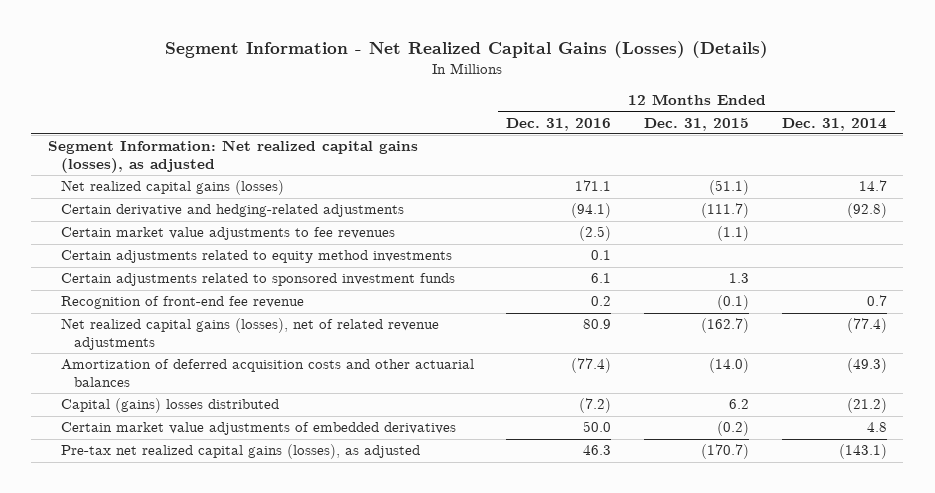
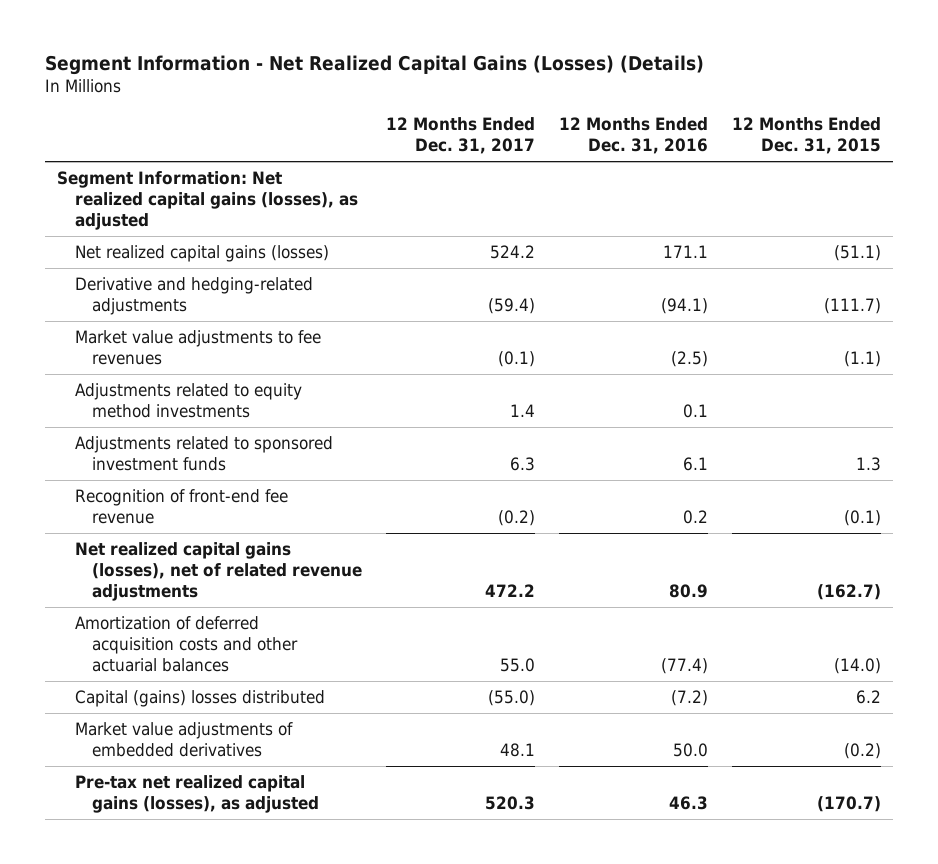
[781,117,887,131] Dec. 31, 2014 -> none
none -> [386,117,536,155] 12 Months Ended Dec. 31, 2017
[60,204,404,218] Certain derivative and hedging-related adjustments -> [74,276,313,315] Derivative and hedging-related adjustments
[60,227,395,241] Certain market value adjustments to fee revenues -> [74,329,321,365] Market value adjustments to fee revenues
[60,250,452,264] Certain adjustments related to equity method investments -> [74,382,302,418] Adjustments related to equity method investments
[60,273,455,287] Certain adjustments related to sponsored investment funds -> [74,435,333,471] Adjustments related to sponsored investment funds
[60,422,456,436] Certain market value adjustments of embedded derivatives -> [74,721,293,757] Market value adjustments of embedded derivatives

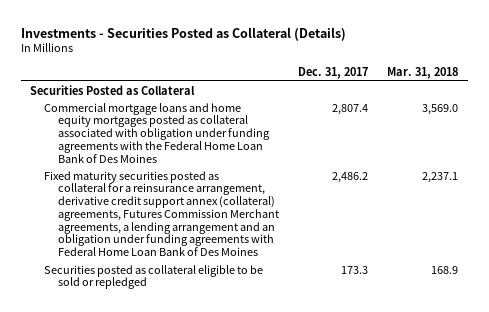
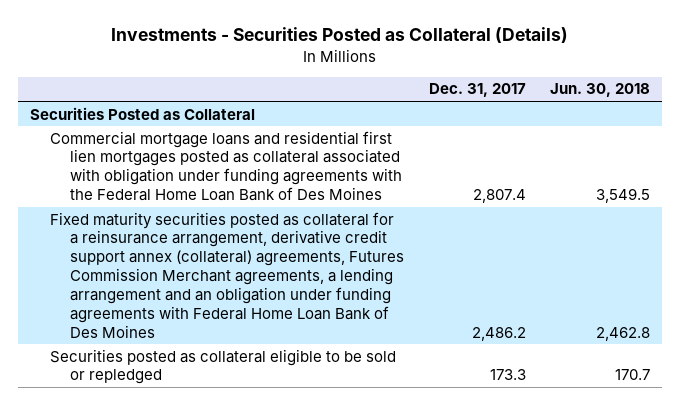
[387,67,459,80] Mar. 31, 2018 -> none
none -> [550,83,651,98] Jun. 30, 2018
[44,102,270,163] Commercial mortgage loans and home equity mortgages posted as collateral associated with obligation under funding agreements with the Federal Home Loan Bank of Des Moines -> [50,130,403,202] Commercial mortgage loans and residential first lien mortgages posted as collateral associated with obligation under funding agreements with the Federal Home Loan Bank of Des Moines

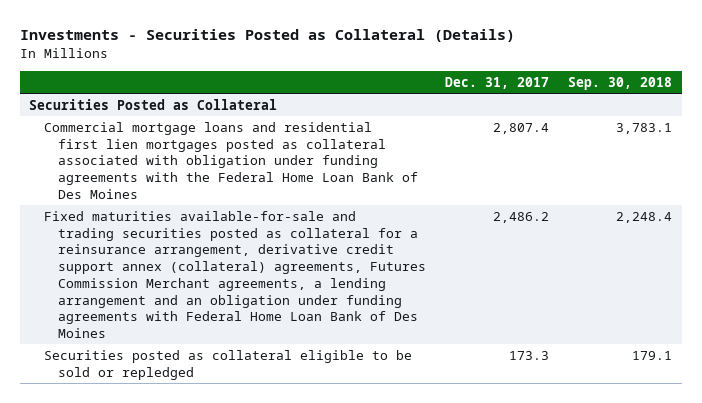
[550,83,651,98] Jun. 30, 2018 -> none
none -> [568,77,673,91] Sep. 30, 2018
[50,211,405,338] Fixed maturity securities posted as collateral for a reinsurance arrangement, derivative credit support annex (collateral) agreements, Futures Commission Merchant agreements, a lending arrangement and an obligation under funding agreements with Federal Home Loan Bank of Des Moines -> [43,210,427,339] Fixed maturities available-for-sale and trading securities posted as collateral for a reinsurance arrangement, derivative credit support annex (collateral) agreements, Futures Commission Merchant agreements, a lending arrangement and an obligation under funding agreements with Federal Home Loan Bank of Des Moines

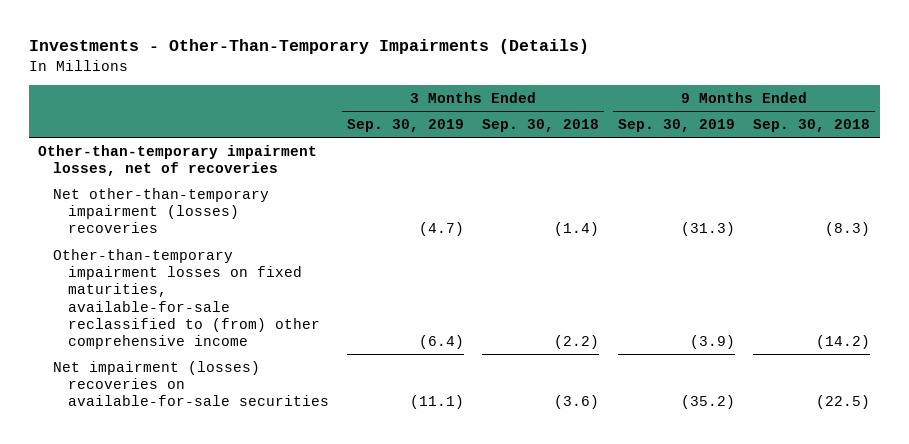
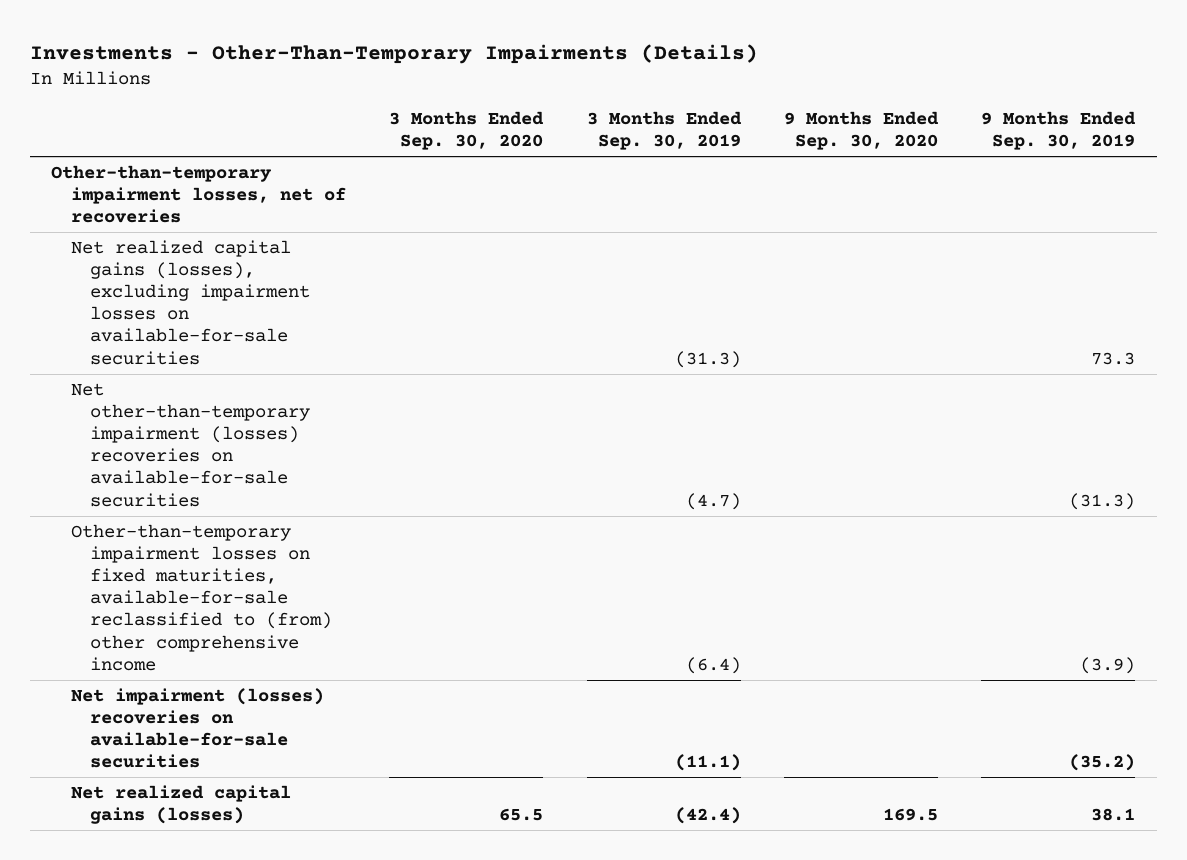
[482,119,600,133] Sep. 30, 2018 -> none
[753,119,871,133] Sep. 30, 2018 -> none
none -> [389,111,545,151] 3 Months Ended Sep. 30, 2020
none -> [783,111,939,151] 9 Months Ended Sep. 30, 2020
none -> [70,239,311,365] Net realized capital gains (losses), excluding impairment losses on available-for-sale securities
[52,187,269,234] Net other-than-temporary impairment (losses) recoveries -> [70,382,311,507] Net other-than-temporary impairment (losses) recoveries on available-for-sale securities
none -> [70,784,291,825] Net realized capital gains (losses)

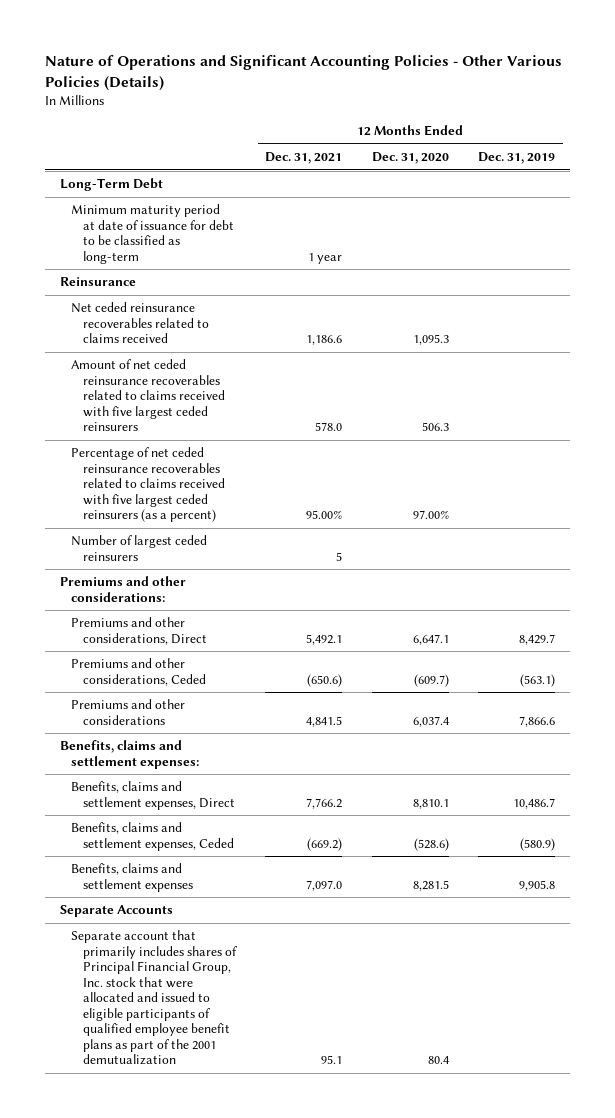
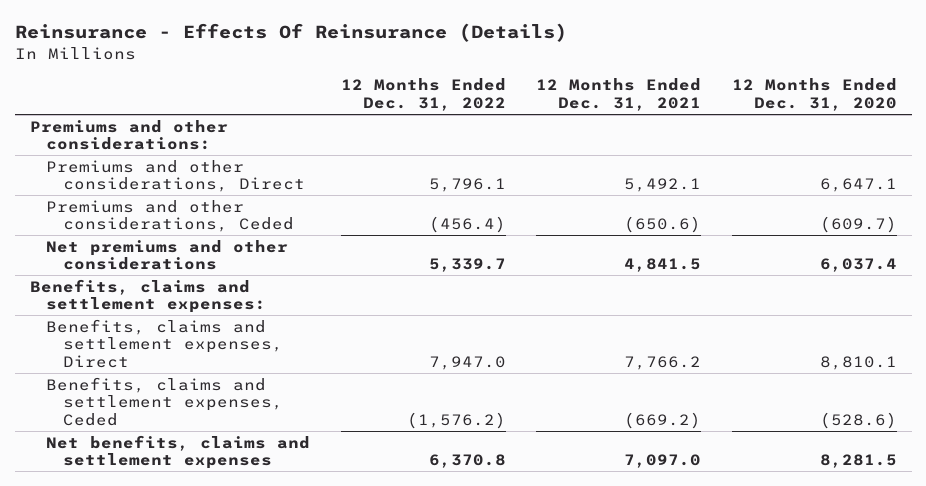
[44,54,562,91] Nature of Operations and Significant Accounting Policies - Other Various Policies (Details) -> [14,23,567,43] Reinsurance - Effects Of Reinsurance (Details)
[478,152,556,165] Dec. 31, 2019 -> none
none -> [340,78,506,112] 12 Months Ended Dec. 31, 2022
[59,178,163,192] Long-Term Debt -> none
[71,204,234,264] Minimum maturity period at date of issuance for debt to be classified as long-term -> none
[59,277,136,287] Reinsurance -> none
[71,302,209,344] Net ceded reinsurance recoverables related to claims received -> none
[71,359,225,432] Amount of net ceded reinsurance recoverables related to claims received with five largest ceded reinsurers -> none
[71,447,225,523] Percentage of net ceded reinsurance recoverables related to claims received with five largest ceded reinsurers (as a percent) -> none
[71,535,208,561] Number of largest ceded reinsurers -> none
[71,699,186,725] Premiums and other considerations -> [46,239,289,271] Net premiums and other considerations
[59,905,173,918] Separate Accounts -> none
[71,930,237,1066] Separate account that primarily includes shares of Principal Financial Group, Inc. stock that were allocated and issued to eligible participants of qualified employee benefit plans as part of the 2001 demutualization -> none
[71,863,193,892] Benefits, claims and settlement expenses -> [46,434,311,470] Net benefits, claims and settlement expenses

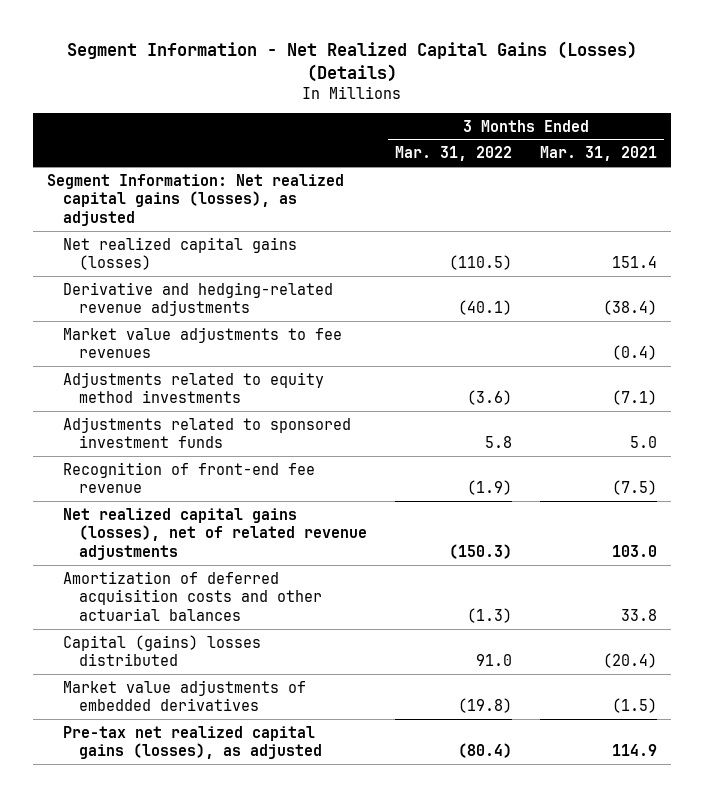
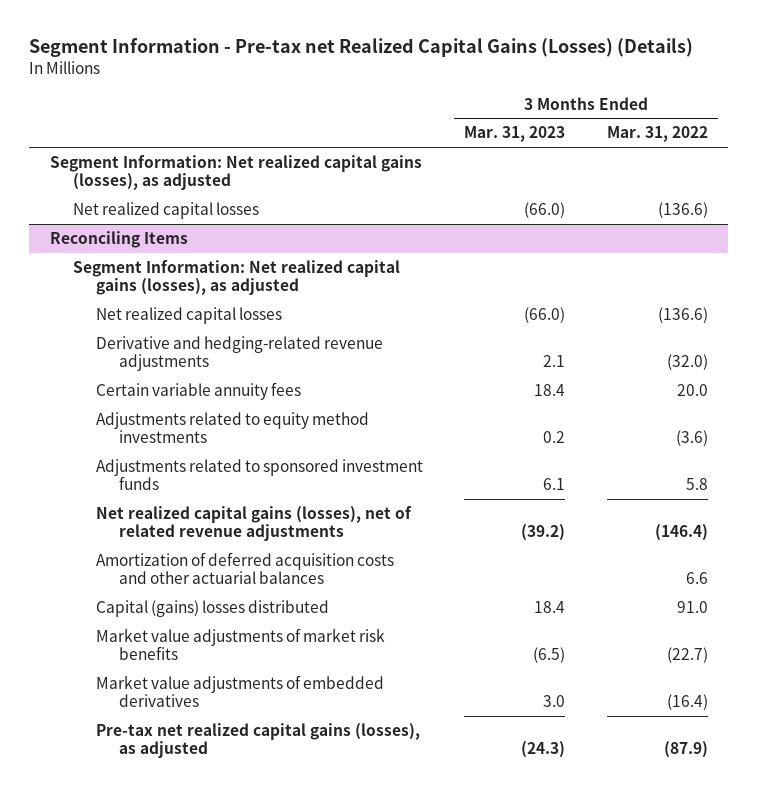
[66,41,637,82] Segment Information - Net Realized Capital Gains (Losses) (Details) -> [29,38,694,58] Segment Information - Pre-tax net Realized Capital Gains (Losses) (Details)
[539,146,657,162] Mar. 31, 2021 -> none
none -> [464,126,566,143] Mar. 31, 2023
[63,326,343,359] Market value adjustments to fee revenues -> none
[63,236,298,271] Net realized capital gains (losses) -> [72,201,259,219] Net realized capital losses
[448,255,512,271] (110.5) -> [657,201,708,218] (136.6)
none -> [49,230,188,248] Reconciling Items
none -> [72,259,400,296] Segment Information: Net realized capital gains (losses), as adjusted
none -> [96,306,283,324] Net realized capital losses
[457,300,512,316] (40.1) -> [666,354,708,371] (32.0)
none -> [96,381,302,400] Certain variable annuity fees
[63,461,316,494] Recognition of front-end fee revenue -> none
[448,544,512,560] (150.3) -> [654,524,708,542] (146.4)
[466,608,512,624] (1.3) -> [685,572,708,585] 6.6
none -> [96,627,386,661] Market value adjustments of market risk benefits
[457,698,512,714] (19.8) -> [666,694,708,711] (16.4)
[457,743,512,759] (80.4) -> [663,741,708,759] (87.9)

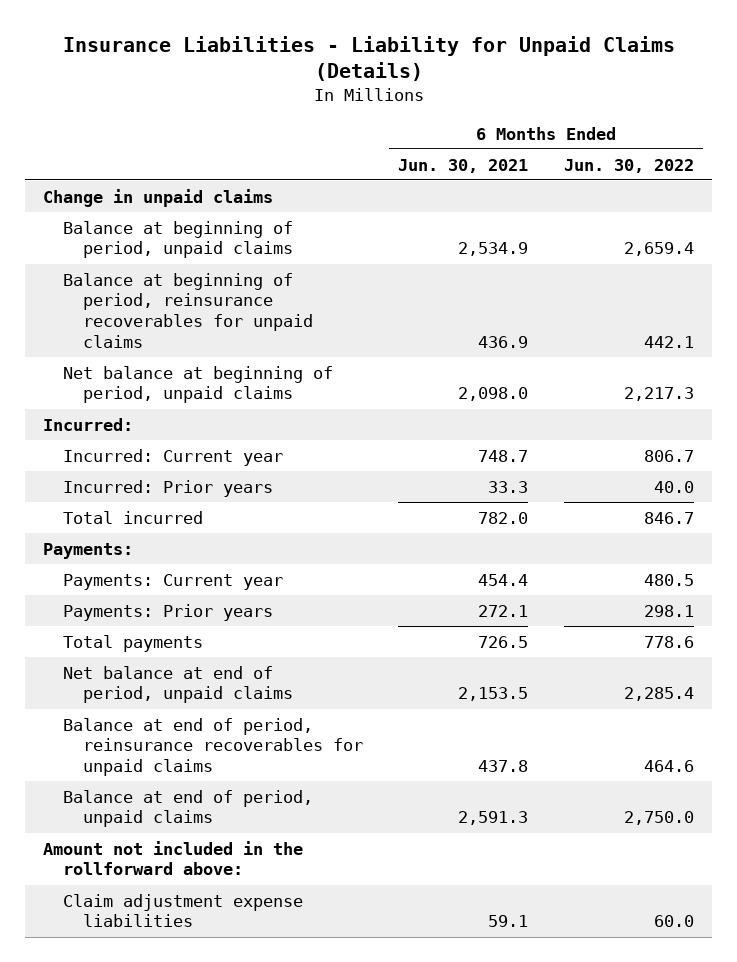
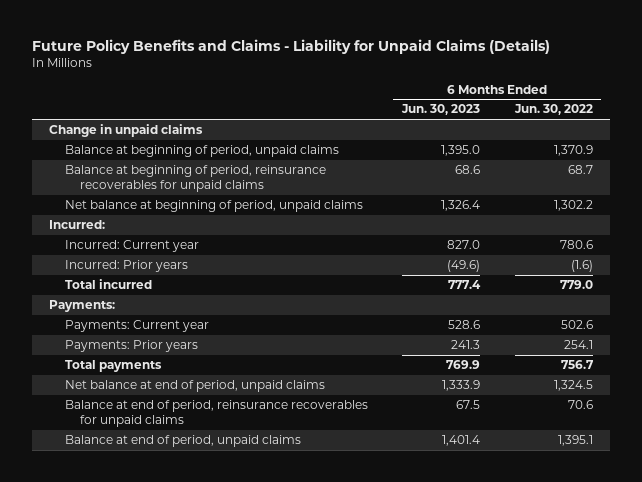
[62,35,675,82] Insurance Liabilities - Liability for Unpaid Claims (Details) -> [32,38,551,54] Future Policy Benefits and Claims - Liability for Unpaid Claims (Details)
[398,158,529,173] Jun. 30, 2021 -> none
none -> [401,104,481,116] Jun. 30, 2023
[624,242,695,257] 2,659.4 -> [553,145,593,157] 1,370.9
[644,335,695,348] 442.1 -> [567,165,593,175] 68.7
[624,387,695,402] 2,217.3 -> [553,200,593,212] 1,302.2
[644,449,695,462] 806.7 -> [559,240,593,250] 780.6
[654,480,695,493] 40.0 -> [570,260,593,273] (1.6)
[644,511,695,524] 846.7 -> [559,280,593,290] 779.0
[43,840,304,876] Amount not included in the rollforward above: -> none
[62,893,303,928] Claim adjustment expense liabilities -> none
[644,573,695,586] 480.5 -> [560,320,593,330] 502.6
[644,604,695,617] 298.1 -> [563,340,593,350] 254.1
[644,635,695,648] 778.6 -> [560,360,594,370] 756.7
[624,687,695,702] 2,285.4 -> [553,380,593,392] 1,324.5
[644,760,695,773] 464.6 -> [567,400,593,410] 70.6
[624,811,695,826] 2,750.0 -> [557,435,593,447] 1,395.1

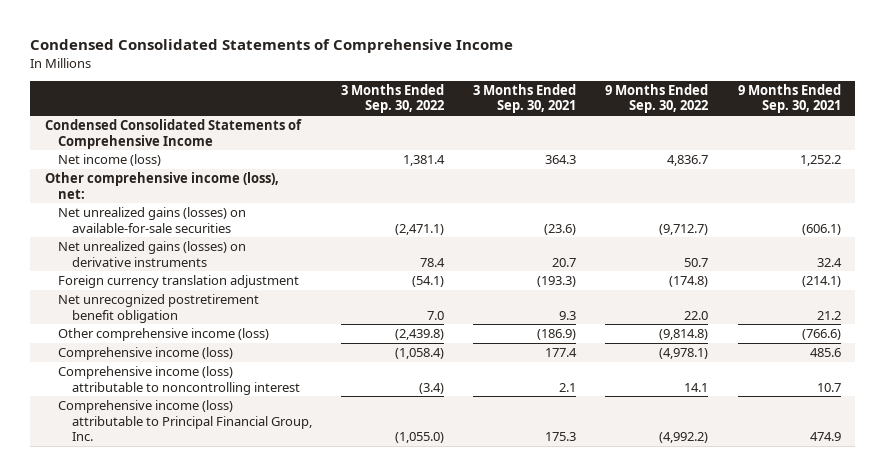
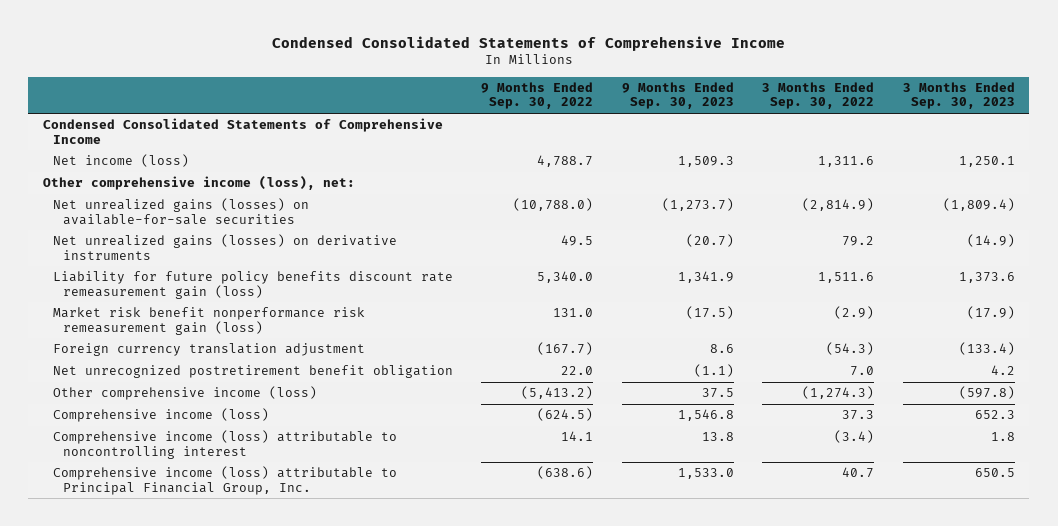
[473,84,577,114] 3 Months Ended Sep. 30, 2021 -> none
[737,84,841,114] 9 Months Ended Sep. 30, 2021 -> none
none -> [621,82,734,110] 9 Months Ended Sep. 30, 2023
none -> [903,82,1016,110] 3 Months Ended Sep. 30, 2023
[402,155,445,167] 1,381.4 -> [818,156,875,168] 1,311.6
[667,155,709,167] 4,836.7 -> [537,155,594,168] 4,788.7
[394,223,444,235] (2,471.1) -> [802,198,875,212] (2,814.9)
[659,223,709,235] (9,712.7) -> [513,198,594,212] (10,788.0)
[419,257,445,267] 78.4 -> [842,236,875,247] 79.2
[684,257,709,267] 50.7 -> [561,235,594,247] 49.5
none -> [52,271,453,299] Liability for future policy benefits discount rate remeasurement gain (loss)
none -> [52,307,365,335] Market risk benefit nonperformance risk remeasurement gain (loss)
[411,276,444,288] (54.1) -> [826,342,875,356] (54.3)
[669,276,709,288] (174.8) -> [537,342,594,356] (167.7)
[394,329,444,341] (2,439.8) -> [802,386,875,400] (1,274.3)
[659,329,709,341] (9,814.8) -> [521,386,594,400] (5,413.2)
[394,348,444,360] (1,058.4) -> [842,410,875,421] 37.3
[659,348,709,360] (4,978.1) -> [537,408,594,422] (624.5)
[394,431,444,443] (1,055.0) -> [842,467,875,479] 40.7
[659,431,709,443] (4,992.2) -> [537,466,594,480] (638.6)

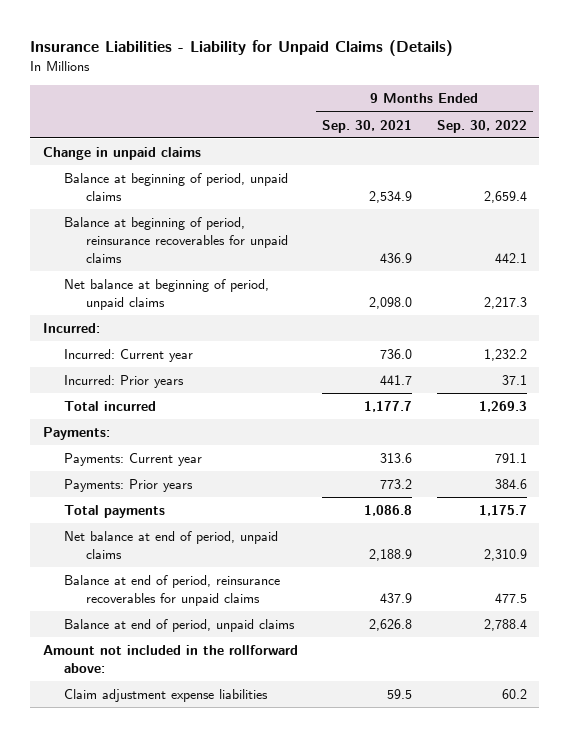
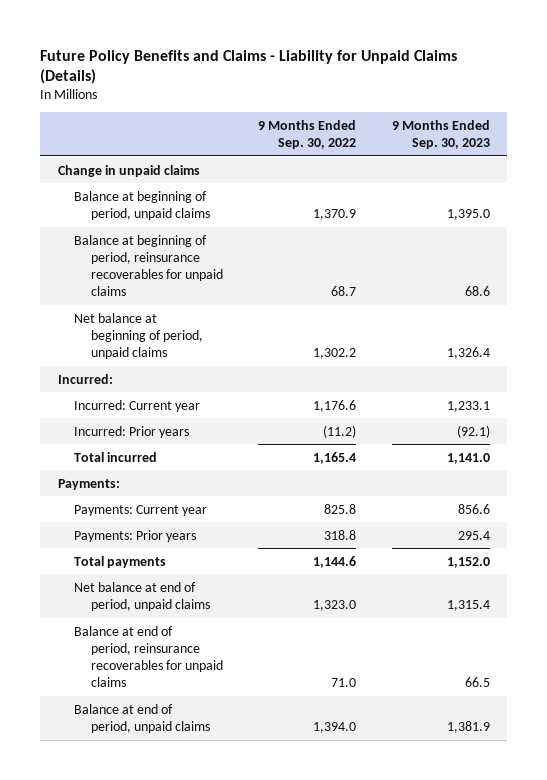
[30,40,454,57] Insurance Liabilities - Liability for Unpaid Claims (Details) -> [40,49,458,85] Future Policy Benefits and Claims - Liability for Unpaid Claims (Details)
[322,119,413,133] Sep. 30, 2021 -> none
none -> [391,120,490,150] 9 Months Ended Sep. 30, 2023
[483,190,527,203] 2,659.4 -> [313,208,357,220] 1,370.9
[494,252,527,263] 442.1 -> [331,285,357,296] 68.7
[483,296,527,309] 2,217.3 -> [313,347,357,359] 1,302.2
[483,349,527,362] 1,232.2 -> [313,399,357,412] 1,176.6
[501,375,527,386] 37.1 -> [323,424,357,438] (11.2)
[478,401,527,413] 1,269.3 -> [313,451,357,464] 1,165.4
[42,645,298,673] Amount not included in the rollforward above: -> none
[64,689,269,703] Claim adjustment expense liabilities -> none
[494,453,527,464] 791.1 -> [324,503,357,514] 825.8
[494,479,527,490] 384.6 -> [324,529,357,540] 318.8
[478,505,527,517] 1,175.7 -> [313,555,357,568] 1,144.6
[483,548,527,561] 2,310.9 -> [313,599,357,611] 1,323.0
[494,592,527,603] 477.5 -> [331,677,357,687] 71.0
[483,619,527,632] 2,788.4 -> [313,721,357,733] 1,394.0

